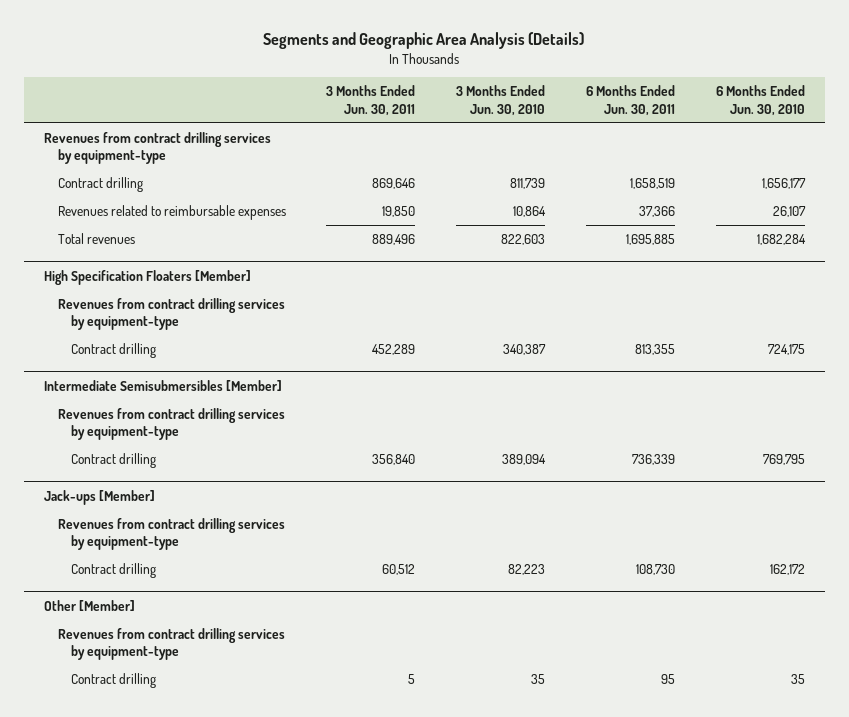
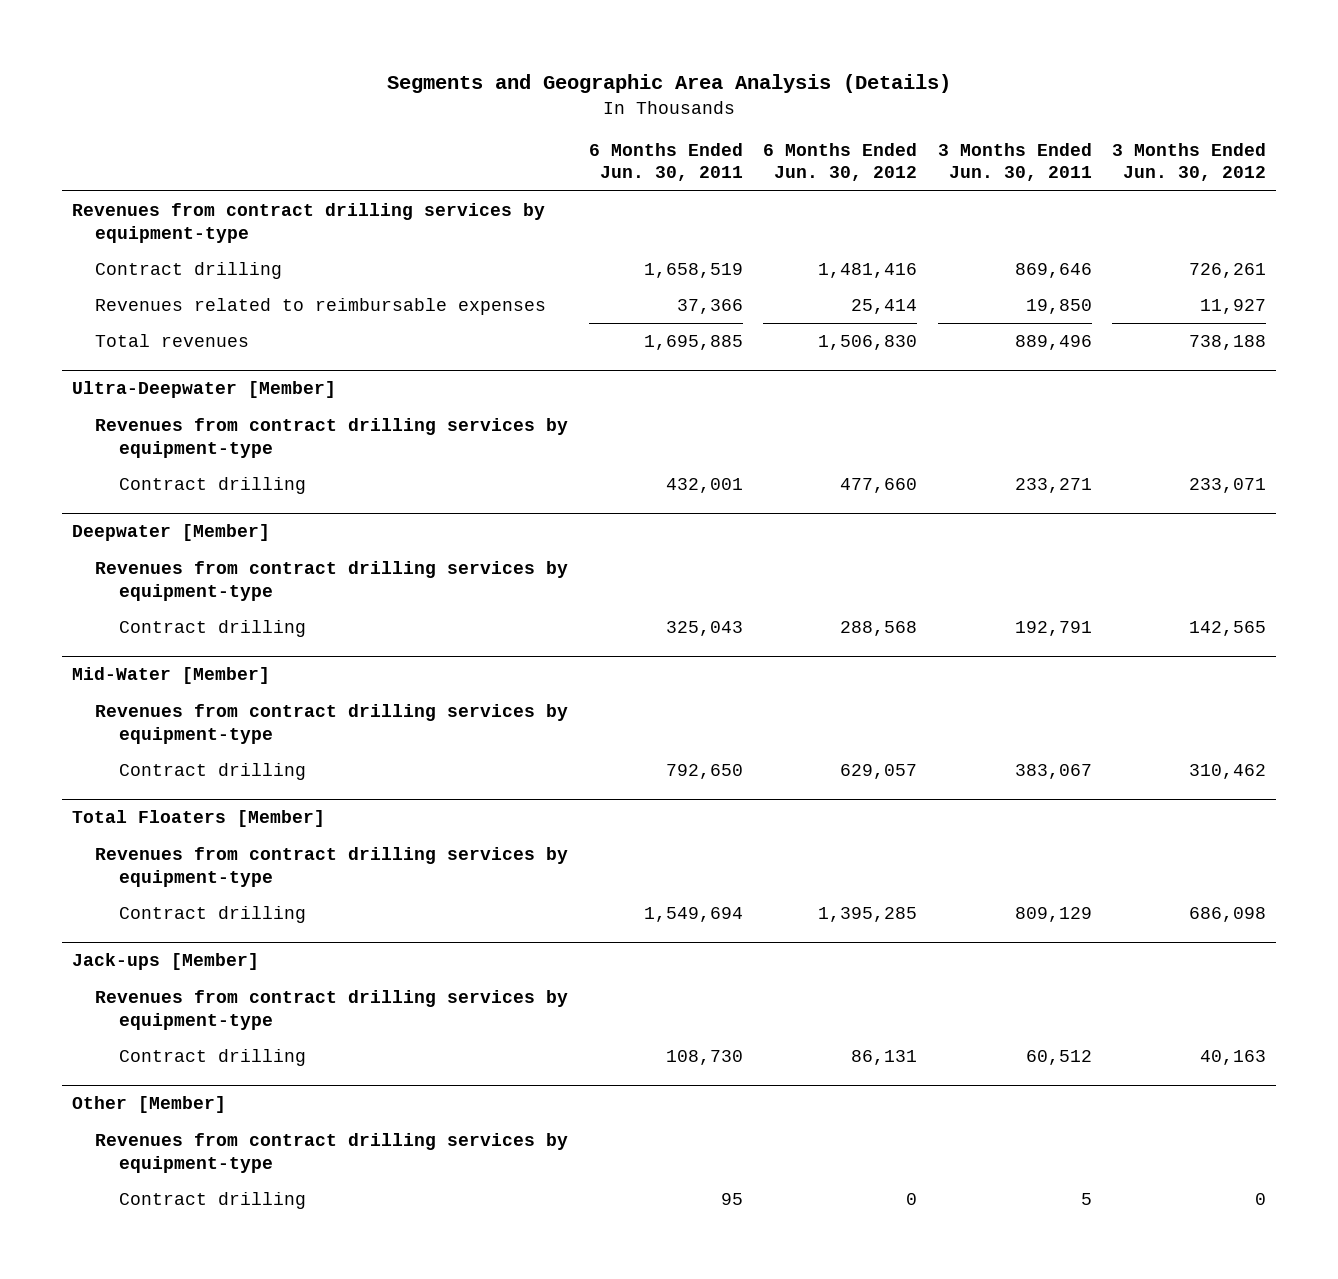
[456,85,546,116] 3 Months Ended Jun. 30, 2010 -> none
[715,85,805,116] 6 Months Ended Jun. 30, 2010 -> none
none -> [763,142,918,182] 6 Months Ended Jun. 30, 2012
none -> [1112,142,1267,182] 3 Months Ended Jun. 30, 2012
[44,269,252,285] High Specification Floaters [Member] -> none
none -> [71,381,336,399] Ultra-Deepwater [Member]
[44,379,283,391] Intermediate Semisubmersibles [Member] -> none
[372,343,416,355] 452,289 -> [1014,478,1092,494] 233,271
[634,343,675,355] 813,355 -> [665,478,743,494] 432,001
none -> [71,524,270,542] Deepwater [Member]
[372,453,416,465] 356,840 -> [1014,621,1092,637] 192,791
[631,453,675,465] 736,339 -> [665,621,743,637] 325,043
none -> [71,667,270,685] Mid-Water [Member]
none -> [95,704,569,744] Revenues from contract drilling services by equipment-type
none -> [119,763,307,781] Contract drilling
none -> [71,810,325,828] Total Floaters [Member]
none -> [95,847,569,887] Revenues from contract drilling services by equipment-type
none -> [119,906,307,924] Contract drilling

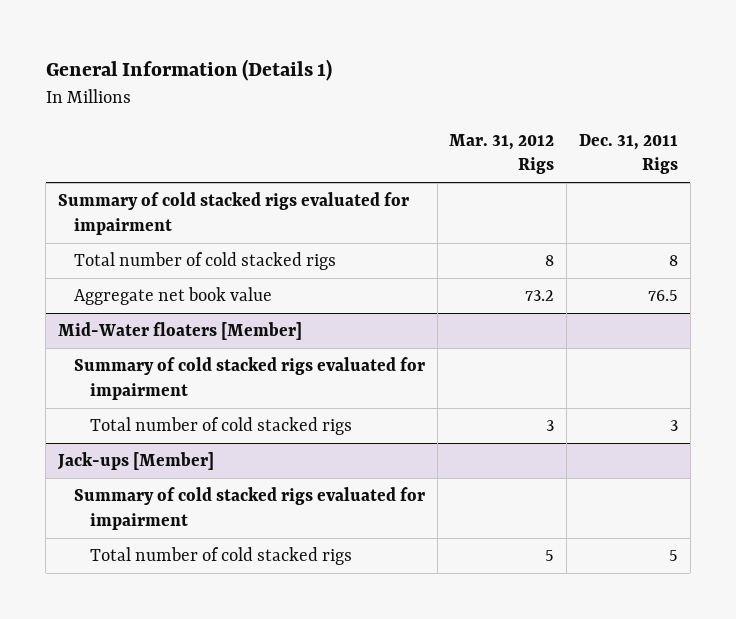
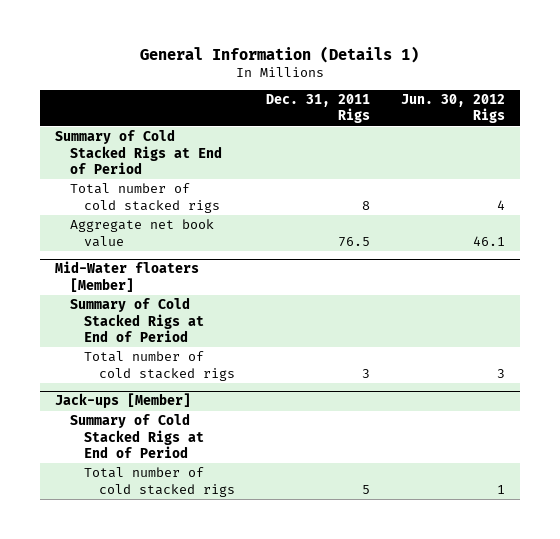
[449,133,555,175] Mar. 31, 2012 Rigs -> none
none -> [400,94,505,124] Jun. 30, 2012 Rigs
[57,192,409,235] Summary of cold stacked rigs evaluated for impairment -> [55,129,222,174] Summary of Cold Stacked Rigs at End of Period
[74,357,426,400] Summary of cold stacked rigs evaluated for impairment -> [69,297,205,342] Summary of Cold Stacked Rigs at End of Period
[74,487,426,530] Summary of cold stacked rigs evaluated for impairment -> [69,413,205,458] Summary of Cold Stacked Rigs at End of Period

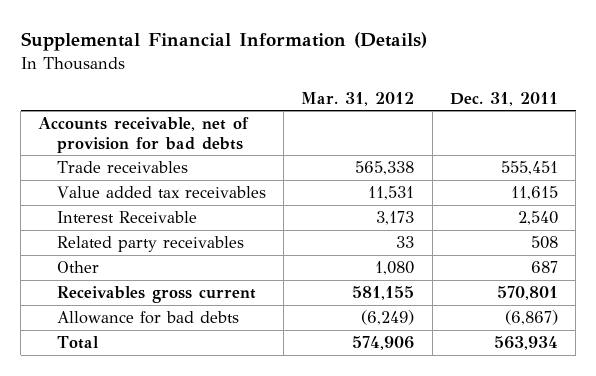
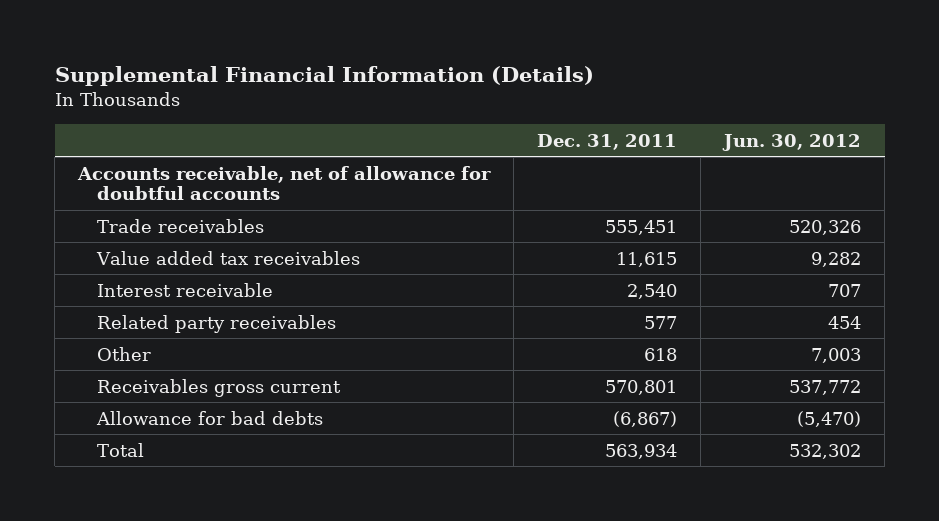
[301,91,415,106] Mar. 31, 2012 -> none
none -> [722,133,862,151] Jun. 30, 2012
[38,117,250,153] Accounts receivable, net of provision for bad debts -> [77,165,492,201] Accounts receivable, net of allowance for doubtful accounts
[56,211,197,224] Interest Receivable -> [97,282,274,297] Interest receivable
[530,236,558,250] 508 -> [644,315,678,329] 577
[530,261,558,274] 687 -> [644,347,678,361] 618

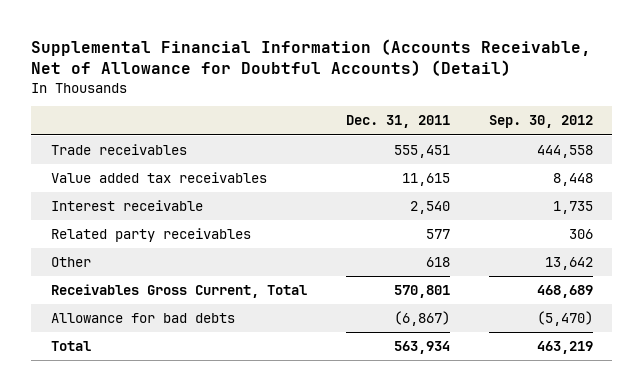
[54,66,594,87] Supplemental Financial Information (Details) -> [31,38,592,76] Supplemental Financial Information (Accounts Receivable, Net of Allowance for Doubtful Accounts) (Detail)
[722,133,862,151] Jun. 30, 2012 -> none
none -> [488,115,593,129] Sep. 30, 2012
[77,165,492,201] Accounts receivable, net of allowance for doubtful accounts -> none
[97,378,342,397] Receivables gross current -> [50,284,307,299] Receivables Gross Current, Total

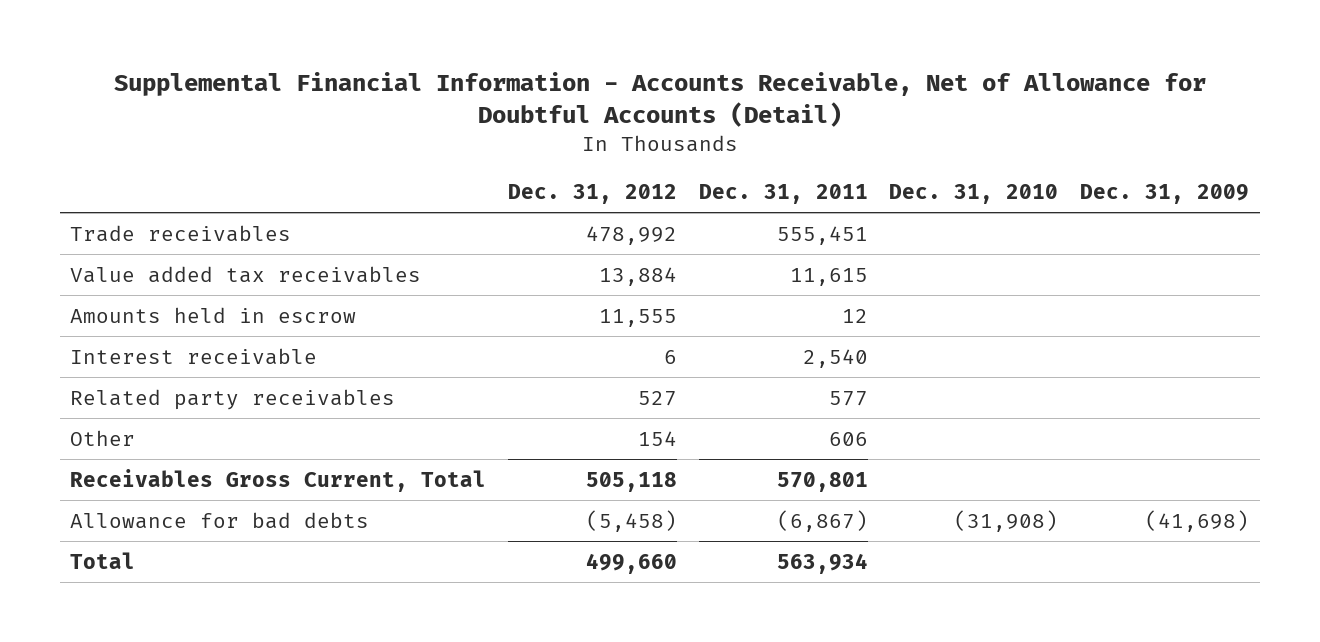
[31,38,592,76] Supplemental Financial Information (Accounts Receivable, Net of Allowance for Doubtful Accounts) (Detail) -> [113,72,1206,128] Supplemental Financial Information - Accounts Receivable, Net of Allowance for Doubtful Accounts (Detail)
[488,115,593,129] Sep. 30, 2012 -> none
none -> [508,183,678,204] Dec. 31, 2012
none -> [889,183,1059,204] Dec. 31, 2010
none -> [1080,183,1250,204] Dec. 31, 2009
none -> [70,306,357,323] Amounts held in escrow
[425,257,450,268] 618 -> [828,431,868,446] 606

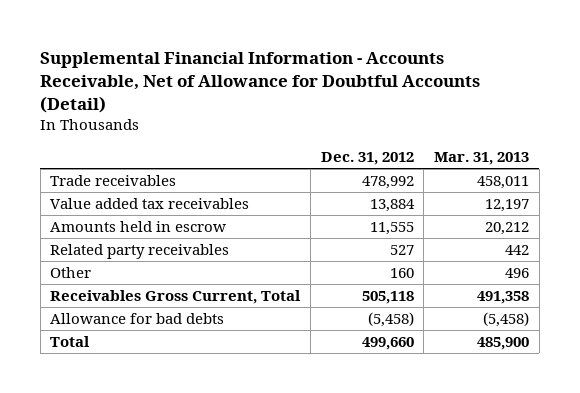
[698,183,868,204] Dec. 31, 2011 -> none
[889,183,1059,204] Dec. 31, 2010 -> none
[1080,183,1250,204] Dec. 31, 2009 -> none
none -> [434,152,530,166] Mar. 31, 2013
[70,347,318,365] Interest receivable -> none
[638,430,678,446] 154 -> [389,267,414,278] 160

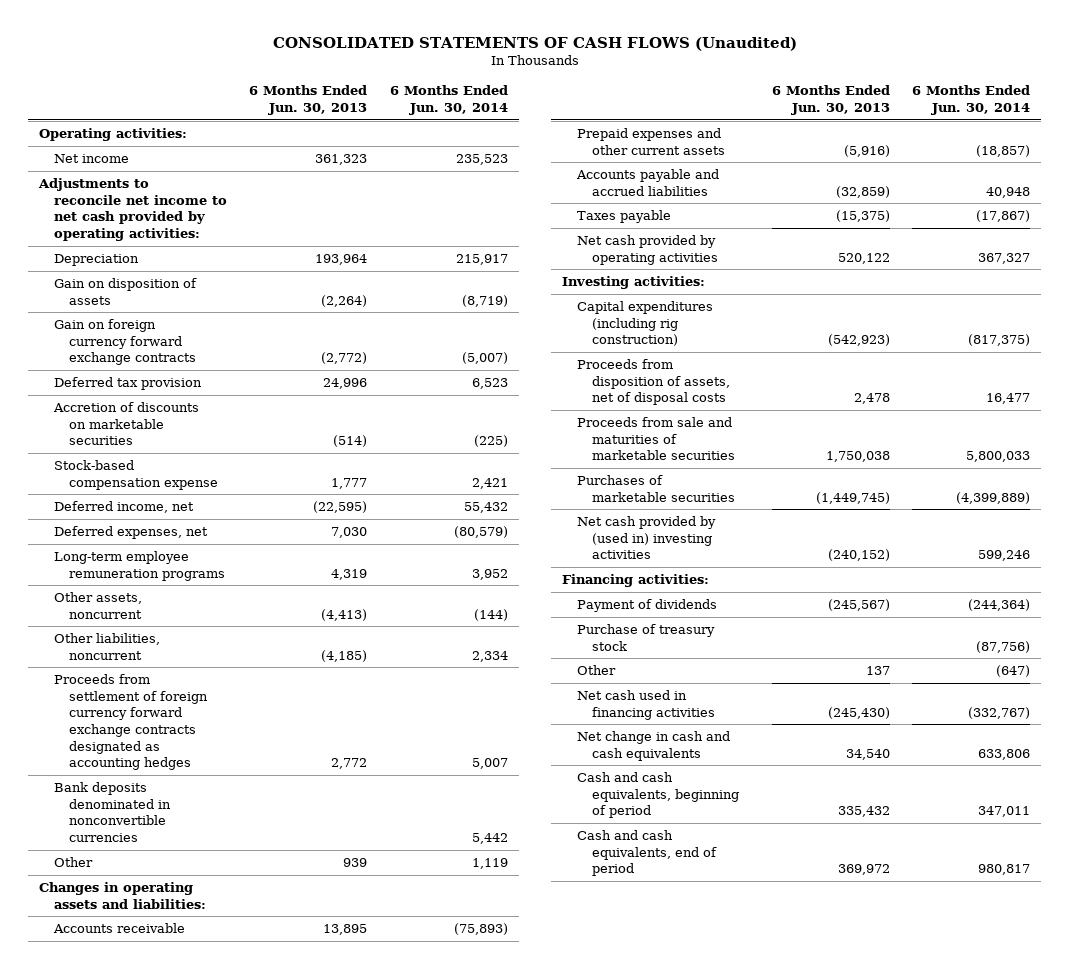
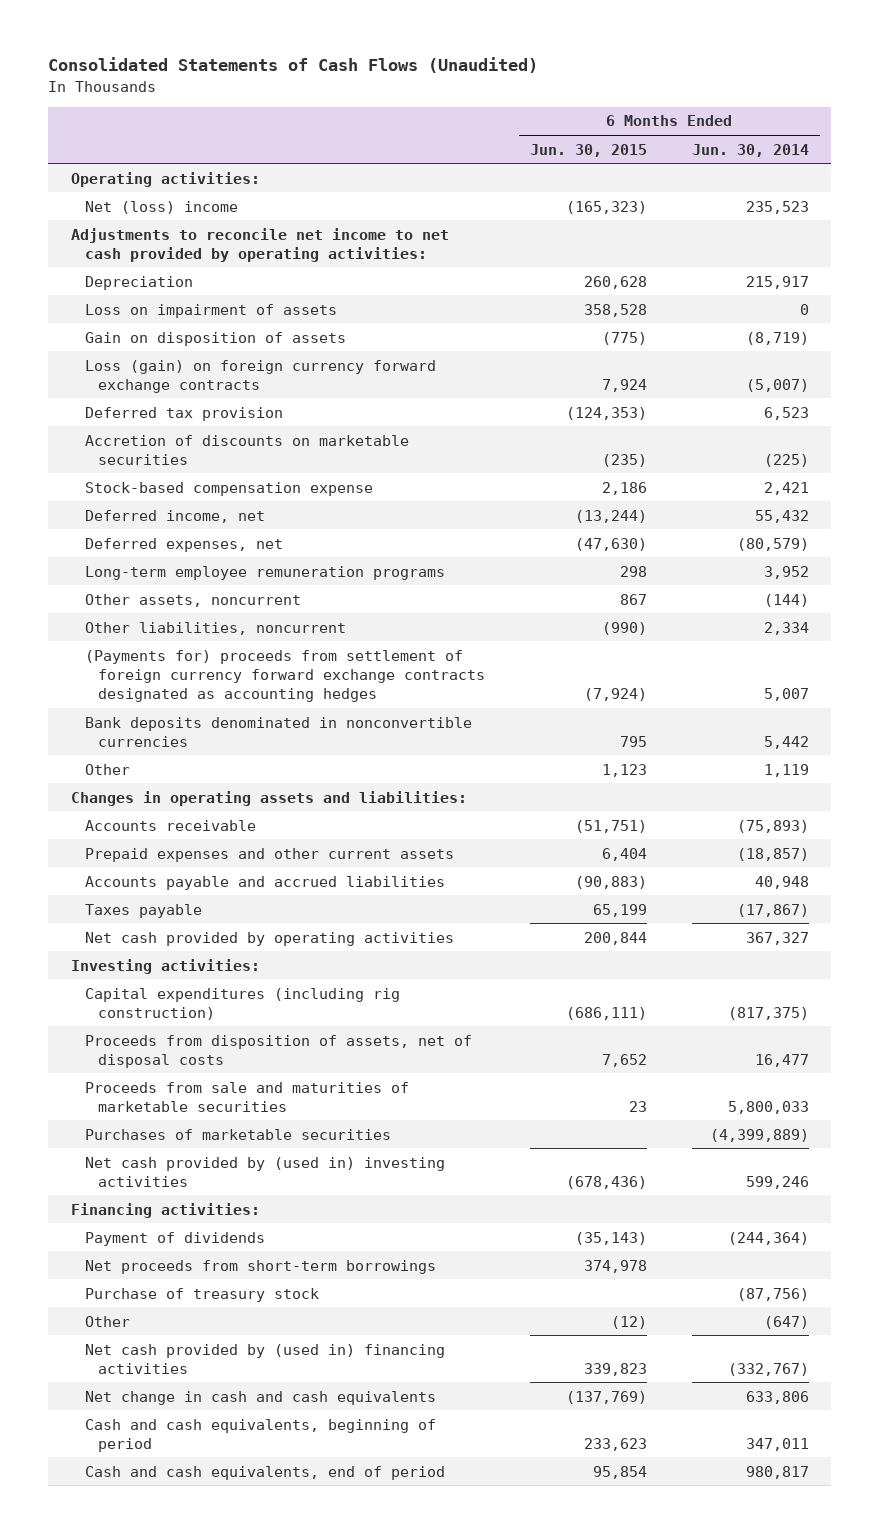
[272,37,797,52] CONSOLIDATED STATEMENTS OF CASH FLOWS (Unaudited) -> [48,57,539,74] Consolidated Statements of Cash Flows (Unaudited)
[249,85,368,116] 6 Months Ended Jun. 30, 2013 -> none
none -> [530,143,648,157] Jun. 30, 2015
[54,154,130,164] Net income -> [84,200,238,214] Net (loss) income
none -> [84,303,337,318] Loss on impairment of assets
[54,319,197,366] Gain on foreign currency forward exchange contracts -> [84,359,436,393] Loss (gain) on foreign currency forward exchange contracts
[54,674,209,771] Proceeds from settlement of foreign currency forward exchange contracts designated as accounting hedges -> [84,649,486,702] (Payments for) proceeds from settlement of foreign currency forward exchange contracts designated as accounting hedges
none -> [84,1259,436,1274] Net proceeds from short-term borrowings
[576,690,716,720] Net cash used in financing activities -> [84,1343,445,1374] Net cash provided by (used in) financing activities

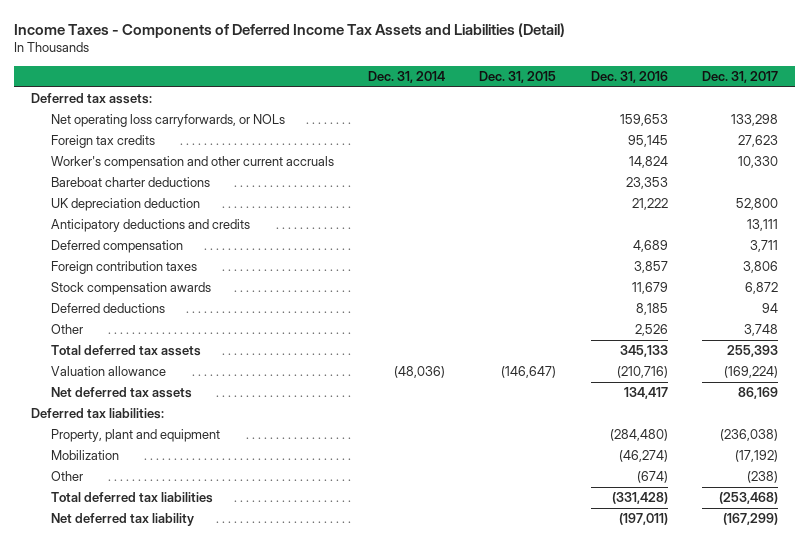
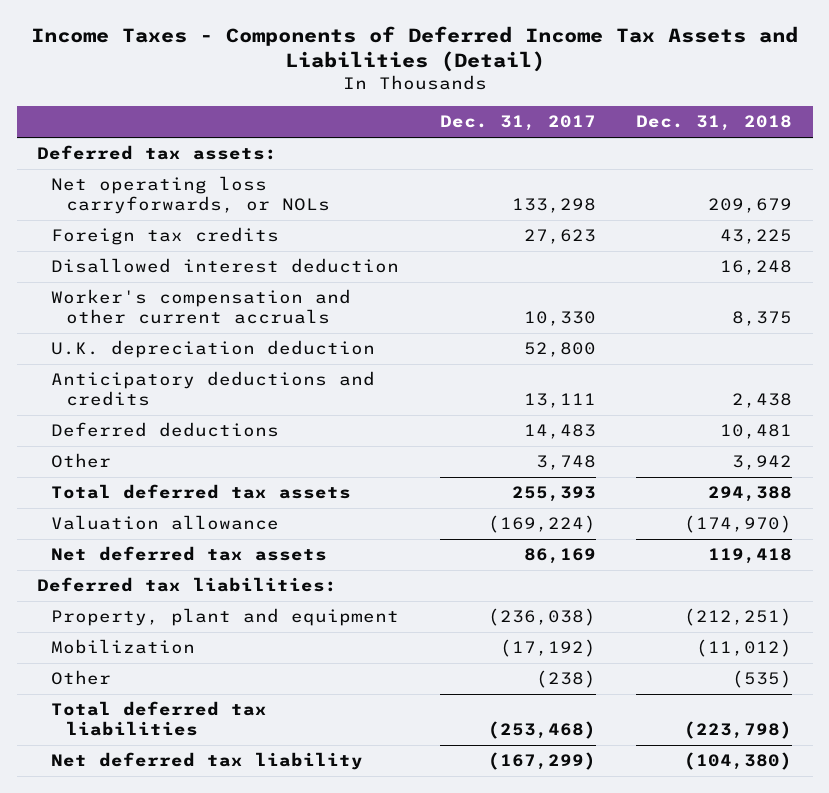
[367,70,445,83] Dec. 31, 2014 -> none
[479,70,557,83] Dec. 31, 2015 -> none
[590,70,668,83] Dec. 31, 2016 -> none
none -> [636,115,793,132] Dec. 31, 2018
none -> [51,258,400,274] Disallowed interest deduction
[50,177,210,188] Bareboat charter deductions -> none
[50,198,200,212] UK depreciation deduction -> [51,340,376,359] U.K. depreciation deduction
[50,240,183,254] Deferred compensation -> none
[50,261,197,275] Foreign contribution taxes -> none
[50,282,211,296] Stock compensation awards -> none
[762,303,779,314] 94 -> [523,424,596,440] 14,483

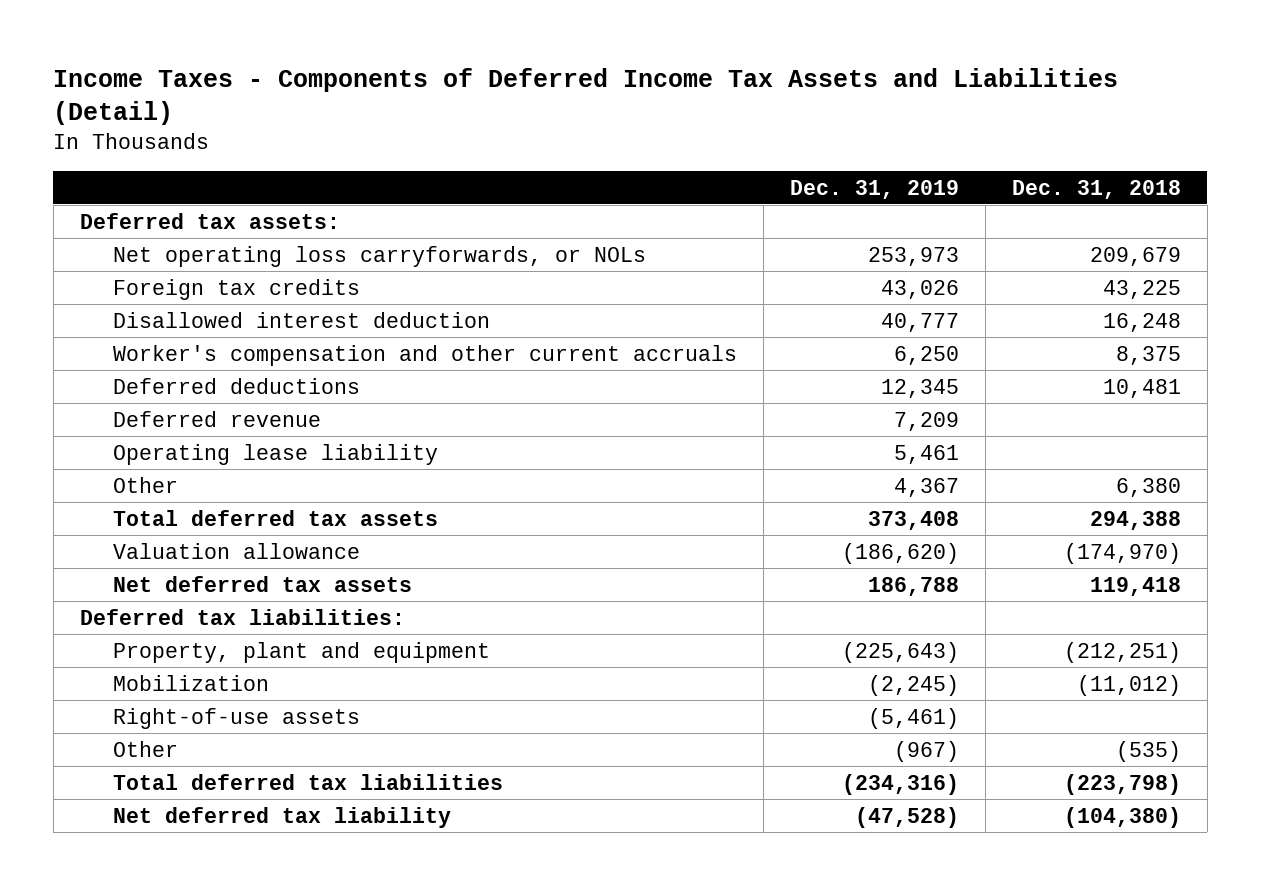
[439,115,596,132] Dec. 31, 2017 -> none
none -> [789,179,959,199] Dec. 31, 2019
[51,340,376,359] U.K. depreciation deduction -> none
[51,371,376,406] Anticipatory deductions and credits -> none
none -> [112,410,321,427] Deferred revenue
none -> [112,443,438,465] Operating lease liability
[732,455,793,471] 3,942 -> [1115,477,1181,497] 6,380
none -> [112,707,360,729] Right-of-use assets

